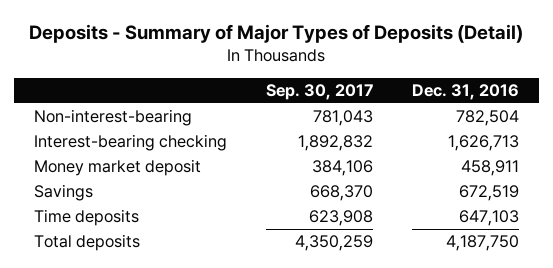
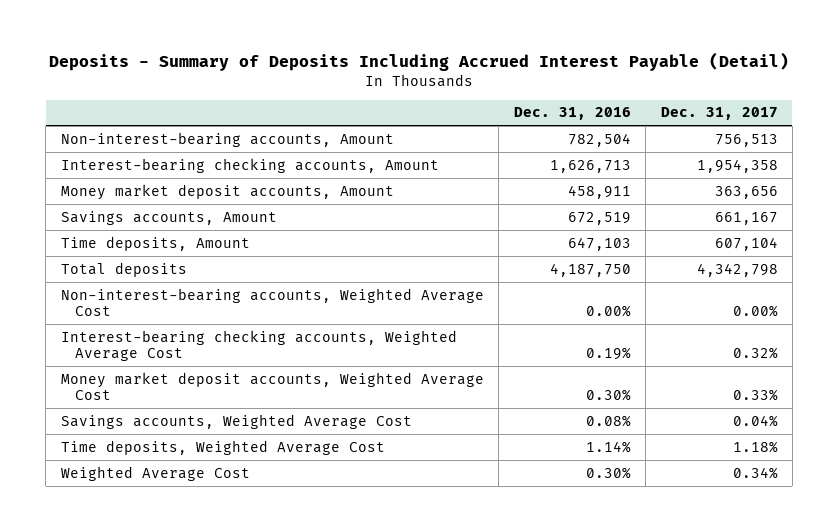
[29,24,524,44] Deposits - Summary of Major Types of Deposits (Detail) -> [49,52,790,72] Deposits - Summary of Deposits Including Accrued Interest Payable (Detail)
[265,84,373,101] Sep. 30, 2017 -> none
none -> [660,107,778,121] Dec. 31, 2017
[33,109,192,127] Non-interest-bearing -> [60,131,394,147] Non-interest-bearing accounts, Amount
[33,134,227,152] Interest-bearing checking -> [60,157,439,173] Interest-bearing checking accounts, Amount
[33,159,201,177] Money market deposit -> [60,183,394,200] Money market deposit accounts, Amount
[33,184,93,202] Savings -> [60,210,277,225] Savings accounts, Amount
[33,209,139,227] Time deposits -> [60,235,250,251] Time deposits, Amount
none -> [60,287,484,317] Non-interest-bearing accounts, Weighted Average Cost
none -> [60,329,457,362] Interest-bearing checking accounts, Weighted Average Cost
none -> [60,371,484,401] Money market deposit accounts, Weighted Average Cost
none -> [60,413,412,429] Savings accounts, Weighted Average Cost
none -> [60,439,385,455] Time deposits, Weighted Average Cost
none -> [60,465,250,481] Weighted Average Cost

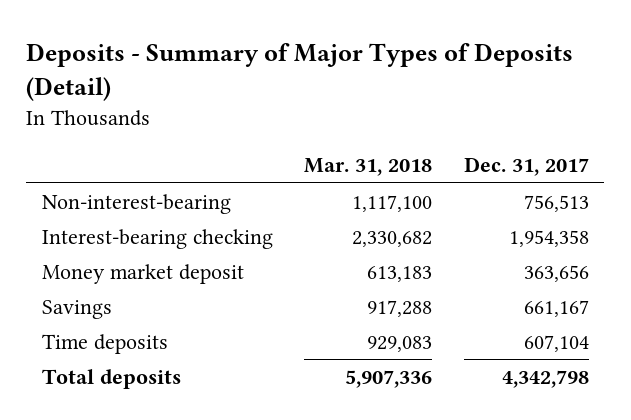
[49,52,790,72] Deposits - Summary of Deposits Including Accrued Interest Payable (Detail) -> [26,42,574,102] Deposits - Summary of Major Types of Deposits (Detail)
[513,107,631,121] Dec. 31, 2016 -> none
none -> [304,158,433,177] Mar. 31, 2018
[60,131,394,147] Non-interest-bearing accounts, Amount -> [41,193,231,214] Non-interest-bearing
[60,157,439,173] Interest-bearing checking accounts, Amount -> [41,228,273,249] Interest-bearing checking
[60,183,394,200] Money market deposit accounts, Amount -> [41,263,244,284] Money market deposit
[60,210,277,225] Savings accounts, Amount -> [41,299,112,319] Savings
[60,235,250,251] Time deposits, Amount -> [41,333,168,354] Time deposits
[60,287,484,317] Non-interest-bearing accounts, Weighted Average Cost -> none
[60,329,457,362] Interest-bearing checking accounts, Weighted Average Cost -> none
[60,371,484,401] Money market deposit accounts, Weighted Average Cost -> none
[60,413,412,429] Savings accounts, Weighted Average Cost -> none
[60,439,385,455] Time deposits, Weighted Average Cost -> none
[60,465,250,481] Weighted Average Cost -> none

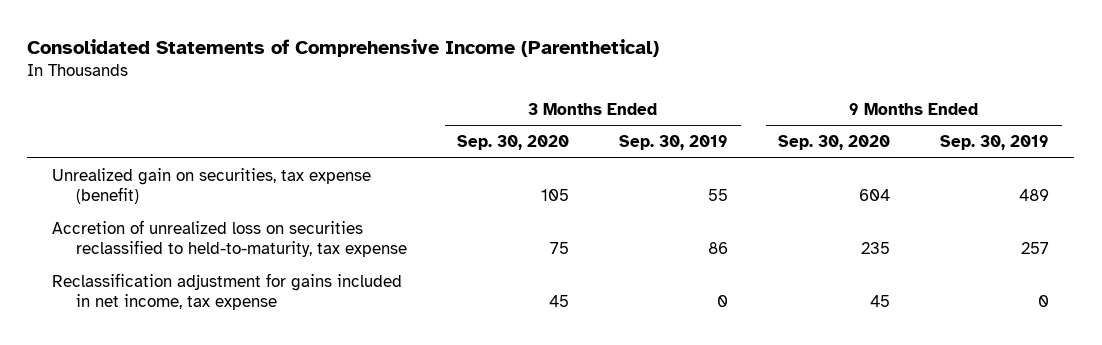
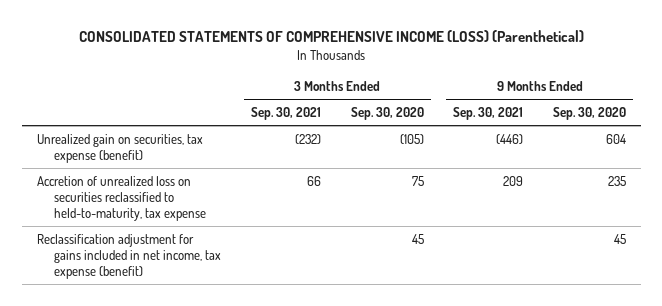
[27,38,660,57] Consolidated Statements of Comprehensive Income (Parenthetical) -> [79,30,585,43] CONSOLIDATED STATEMENTS OF COMPREHENSIVE INCOME (LOSS) (Parenthetical)
[619,135,729,151] Sep. 30, 2019 -> none
[940,135,1050,151] Sep. 30, 2019 -> none
none -> [251,106,322,120] Sep. 30, 2021
none -> [453,106,524,120] Sep. 30, 2021
[541,189,570,202] 105 -> [399,133,424,144] (105)
[52,272,403,311] Reclassification adjustment for gains included in net income, tax expense -> [36,233,222,279] Reclassification adjustment for gains included in net income, tax expense (benefit)

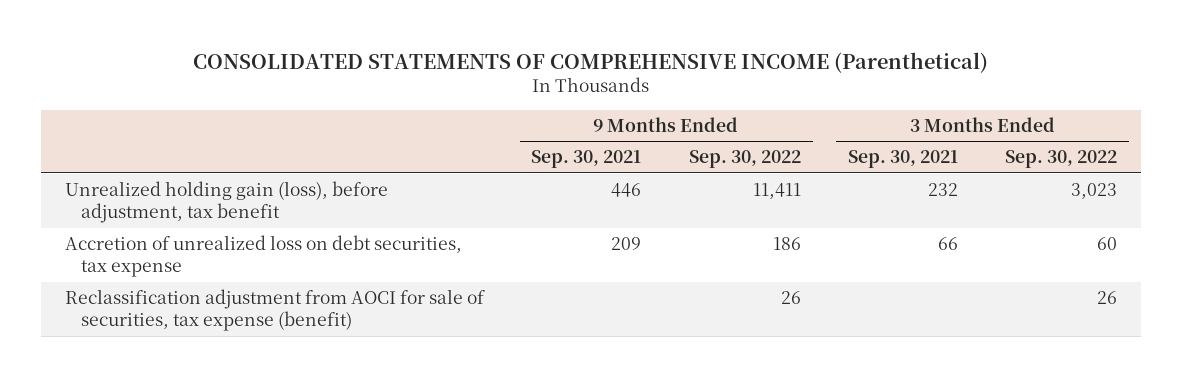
[79,30,585,43] CONSOLIDATED STATEMENTS OF COMPREHENSIVE INCOME (LOSS) (Parenthetical) -> [193,51,989,73] CONSOLIDATED STATEMENTS OF COMPREHENSIVE INCOME (Parenthetical)
[350,106,424,120] Sep. 30, 2020 -> none
[552,106,626,120] Sep. 30, 2020 -> none
none -> [688,150,801,169] Sep. 30, 2022
none -> [1005,150,1118,169] Sep. 30, 2022
[36,133,203,163] Unrealized gain on securities, tax expense (benefit) -> [65,181,389,224] Unrealized holding gain (loss), before adjustment, tax benefit
[295,133,322,144] (232) -> [927,183,958,197] 232
[496,133,524,144] (446) -> [611,183,642,198] 446
[36,175,207,221] Accretion of unrealized loss on securities reclassified to held-to-maturity, tax expense -> [65,235,463,278] Accretion of unrealized loss on debt securities, tax expense
[36,233,222,279] Reclassification adjustment for gains included in net income, tax expense (benefit) -> [65,289,486,332] Reclassification adjustment from AOCI for sale of securities, tax expense (benefit)

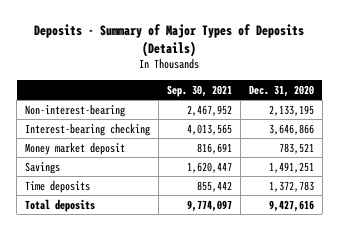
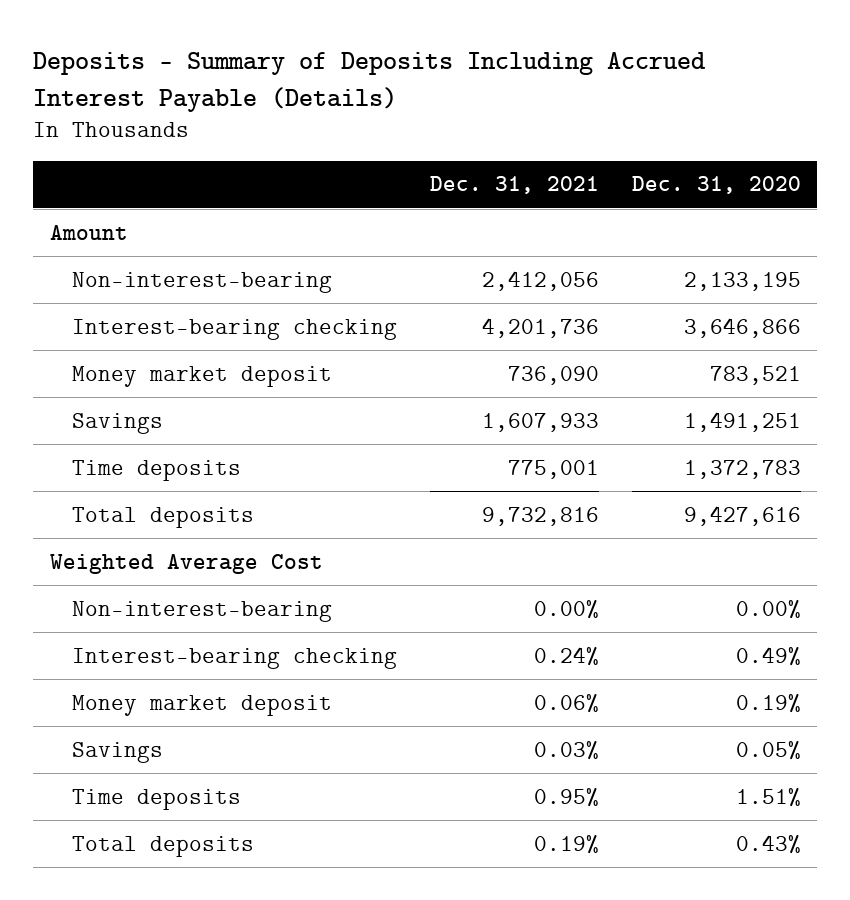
[34,23,305,57] Deposits - Summary of Major Types of Deposits (Details) -> [33,52,707,112] Deposits - Summary of Deposits Including Accrued Interest Payable (Details)
[166,84,232,97] Sep. 30, 2021 -> none
none -> [429,176,599,195] Dec. 31, 2021
none -> [49,224,128,240] Amount
none -> [49,553,323,574] Weighted Average Cost
none -> [71,600,332,622] Non-interest-bearing
none -> [71,647,397,669] Interest-bearing checking
none -> [71,694,332,716] Money market deposit
none -> [71,741,163,763] Savings
none -> [71,788,241,810] Time deposits
none -> [71,835,254,857] Total deposits

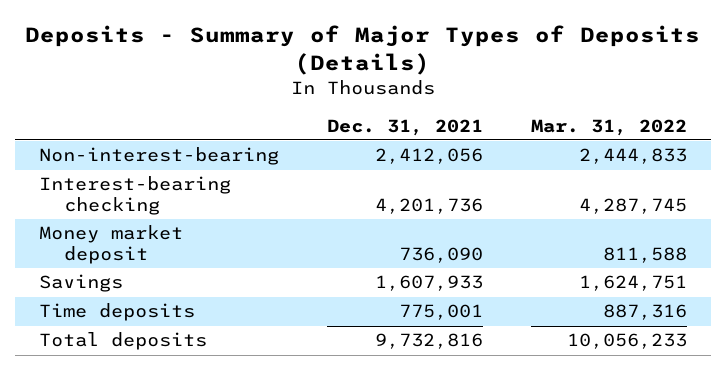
[33,52,707,112] Deposits - Summary of Deposits Including Accrued Interest Payable (Details) -> [24,25,700,75] Deposits - Summary of Major Types of Deposits (Details)
[631,176,801,195] Dec. 31, 2020 -> none
none -> [530,118,687,136] Mar. 31, 2022
[49,224,128,240] Amount -> none
[49,553,323,574] Weighted Average Cost -> none
[71,600,332,622] Non-interest-bearing -> none
[71,647,397,669] Interest-bearing checking -> none
[71,694,332,716] Money market deposit -> none
[71,741,163,763] Savings -> none
[71,788,241,810] Time deposits -> none
[71,835,254,857] Total deposits -> none

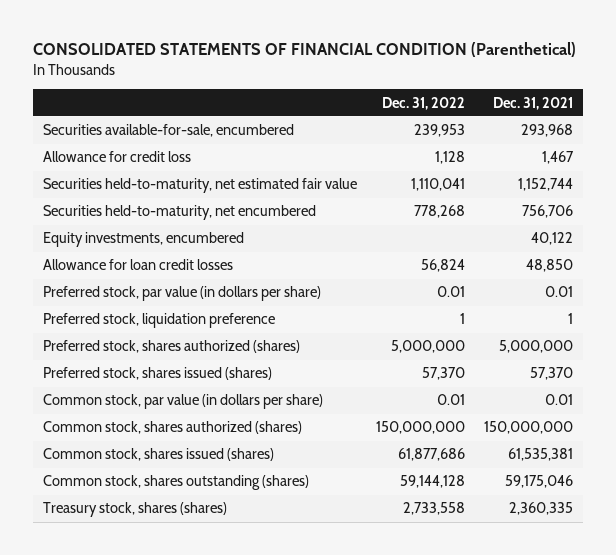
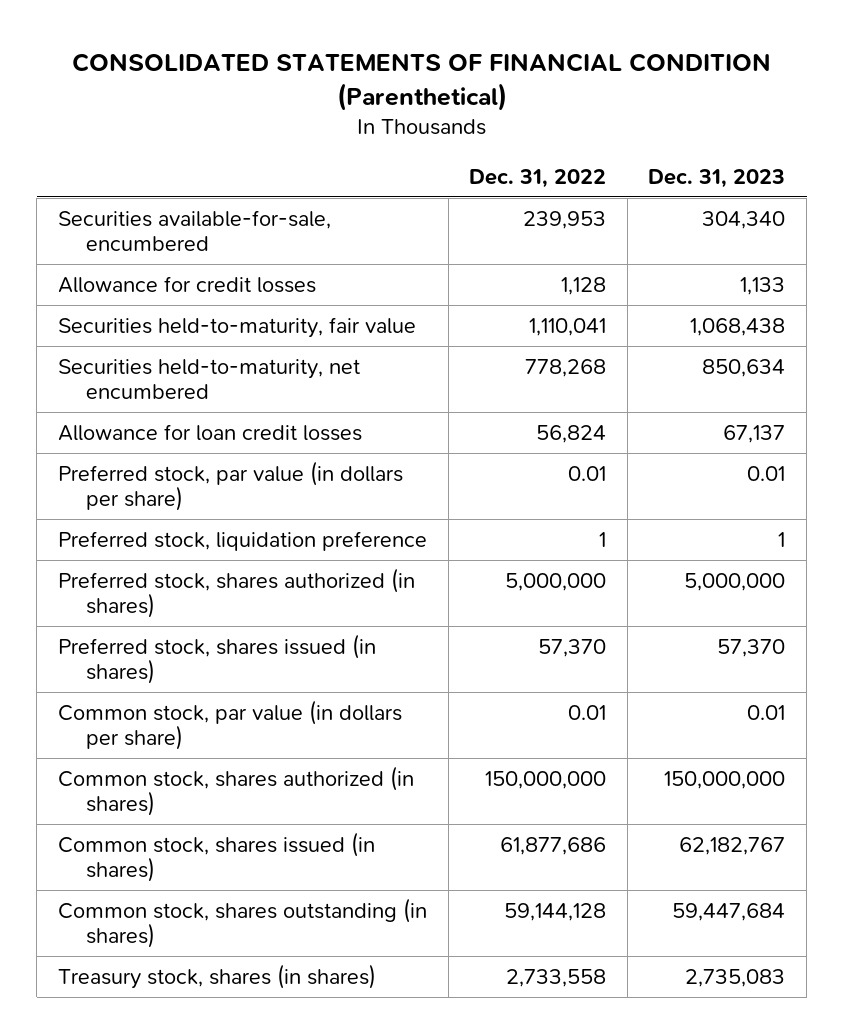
[493,96,574,110] Dec. 31, 2021 -> none
none -> [648,168,786,188] Dec. 31, 2023
[42,151,191,163] Allowance for credit loss -> [58,275,317,293] Allowance for credit losses
[42,178,357,194] Securities held-to-maturity, net estimated fair value -> [58,316,417,338] Securities held-to-maturity, fair value
[42,232,244,248] Equity investments, encumbered -> none
[42,340,300,354] Preferred stock, shares authorized (shares) -> [58,567,416,619] Preferred stock, shares authorized (in shares)
[42,367,272,381] Preferred stock, shares issued (shares) -> [58,633,377,685] Preferred stock, shares issued (in shares)
[42,421,302,435] Common stock, shares authorized (shares) -> [58,765,415,817] Common stock, shares authorized (in shares)
[42,448,274,462] Common stock, shares issued (shares) -> [58,831,376,883] Common stock, shares issued (in shares)
[42,475,309,491] Common stock, shares outstanding (shares) -> [58,897,428,949] Common stock, shares outstanding (in shares)
[42,502,227,518] Treasury stock, shares (shares) -> [58,963,377,989] Treasury stock, shares (in shares)

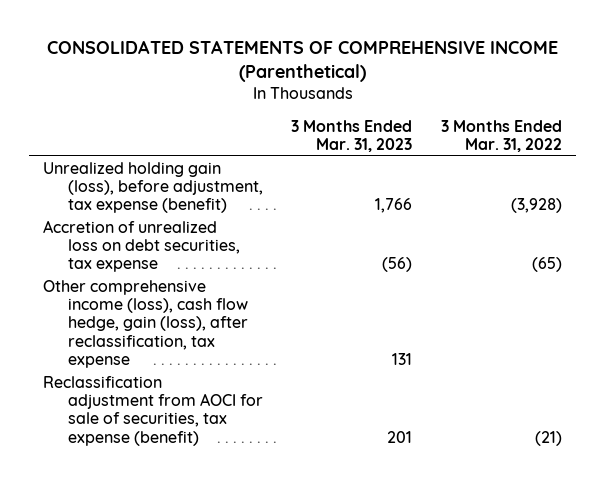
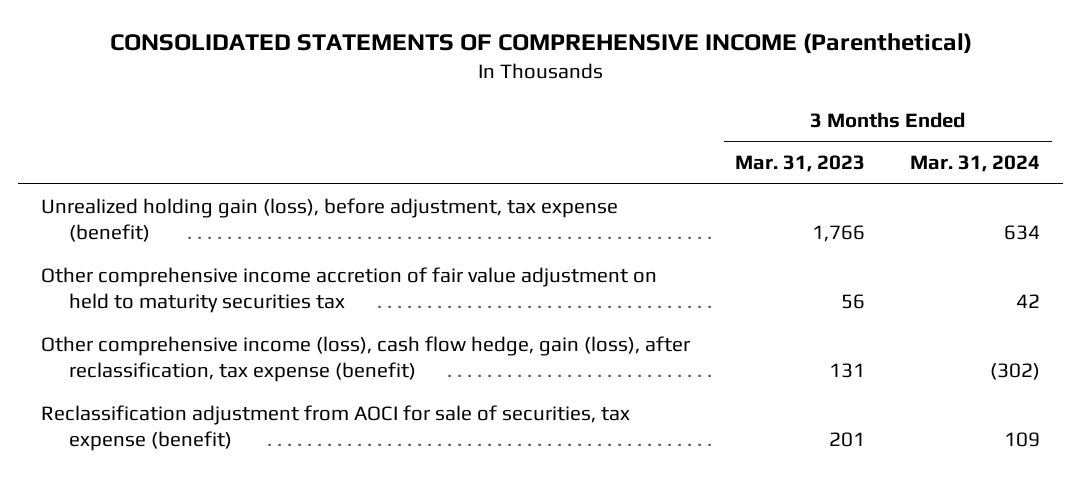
[440,120,562,153] 3 Months Ended Mar. 31, 2022 -> none
none -> [910,155,1041,173] Mar. 31, 2024
[43,219,241,273] Accretion of unrealized loss on debt securities, tax expense -> [40,266,657,314] Other comprehensive income accretion of fair value adjustment on held to maturity securities tax
[382,257,413,273] (56) -> [841,294,866,310] 56
[43,279,249,368] Other comprehensive income (loss), cash flow hedge, gain (loss), after reclassification, tax expense -> [40,335,690,383] Other comprehensive income (loss), cash flow hedge, gain (loss), after reclassification, tax expense (benefit)

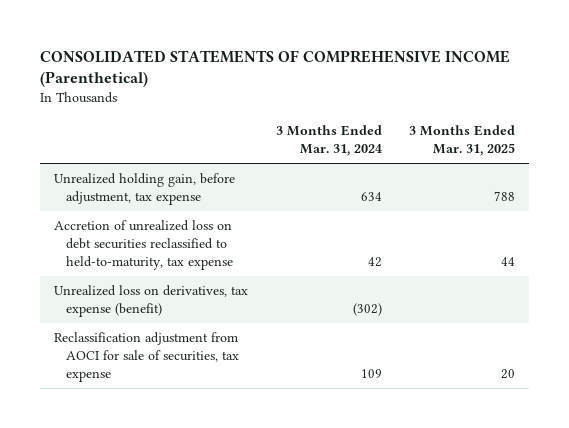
[735,155,866,173] Mar. 31, 2023 -> none
none -> [409,125,516,157] 3 Months Ended Mar. 31, 2025
[40,197,618,243] Unrealized holding gain (loss), before adjustment, tax expense (benefit) -> [53,172,235,205] Unrealized holding gain, before adjustment, tax expense
[40,266,657,314] Other comprehensive income accretion of fair value adjustment on held to maturity securities tax -> [53,219,234,270] Accretion of unrealized loss on debt securities reclassified to held-to-maturity, tax expense
[40,335,690,383] Other comprehensive income (loss), cash flow hedge, gain (loss), after reclassification, tax expense (benefit) -> [53,284,248,317] Unrealized loss on derivatives, tax expense (benefit)
[40,404,630,452] Reclassification adjustment from AOCI for sale of securities, tax expense (benefit) -> [53,331,240,382] Reclassification adjustment from AOCI for sale of securities, tax expense

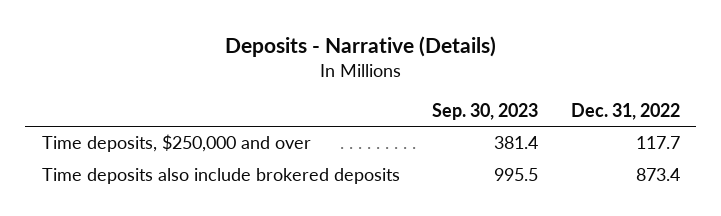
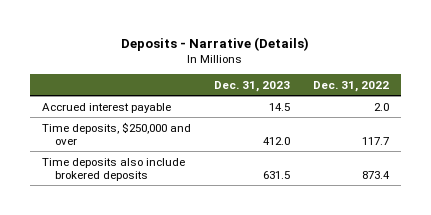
[432,102,539,120] Sep. 30, 2023 -> none
none -> [213,80,290,92] Dec. 31, 2023
none -> [41,102,171,113] Accrued interest payable

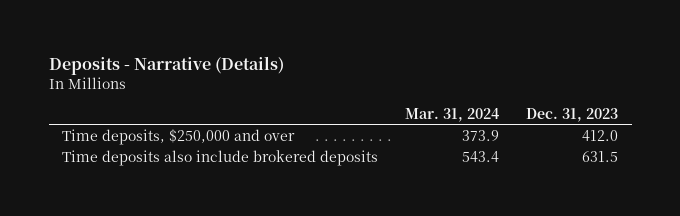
[312,80,389,92] Dec. 31, 2022 -> none
none -> [405,107,500,122] Mar. 31, 2024
[41,102,171,113] Accrued interest payable -> none

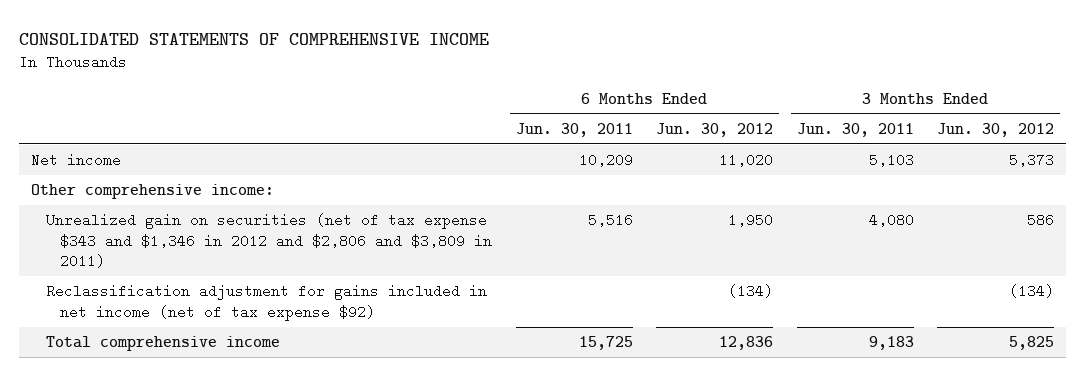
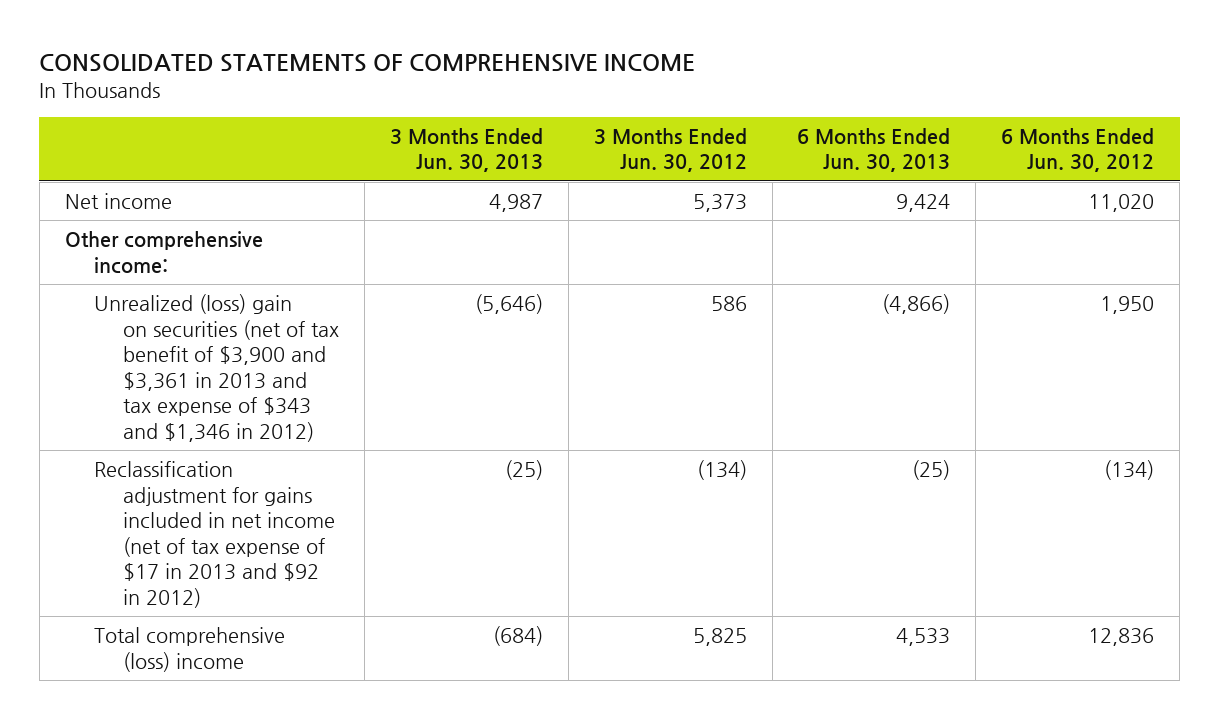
[515,122,633,137] Jun. 30, 2011 -> none
[796,122,914,137] Jun. 30, 2011 -> none
none -> [389,127,543,173] 3 Months Ended Jun. 30, 2013
none -> [797,127,951,173] 6 Months Ended Jun. 30, 2013
[45,213,493,269] Unrealized gain on securities (net of tax expense $343 and $1,346 in 2012 and $2,806 and $3,809 in 2011) -> [93,294,339,442] Unrealized (loss) gain on securities (net of tax benefit of $3,900 and $3,361 in 2013 and tax expense of $343 and $1,346 in 2012)
[45,284,487,321] Reclassification adjustment for gains included in net income (net of tax expense $92) -> [93,461,335,608] Reclassification adjustment for gains included in net income (net of tax expense of $17 in 2013 and $92 in 2012)
[45,336,280,352] Total comprehensive income -> [93,627,285,672] Total comprehensive (loss) income

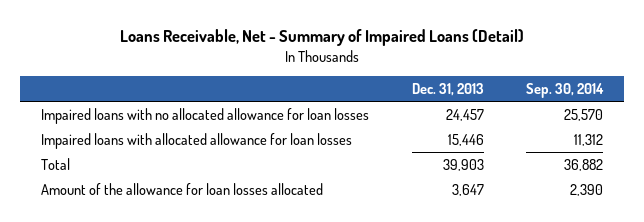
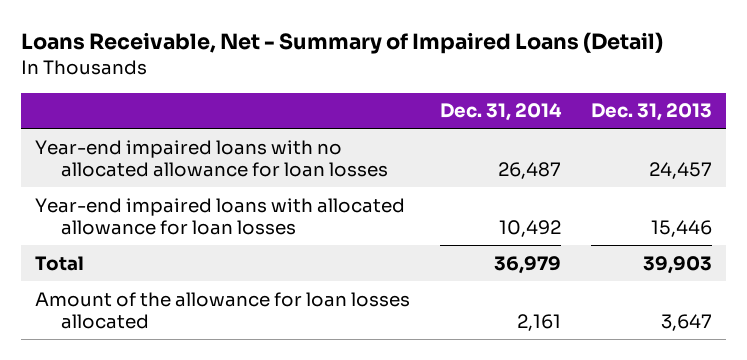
[525,83,604,99] Sep. 30, 2014 -> none
none -> [439,103,562,122] Dec. 31, 2014
[41,107,370,124] Impaired loans with no allocated allowance for loan losses -> [35,139,389,177] Year-end impaired loans with no allocated allowance for loan losses
[41,132,353,149] Impaired loans with allocated allowance for loan losses -> [35,197,406,235] Year-end impaired loans with allocated allowance for loan losses

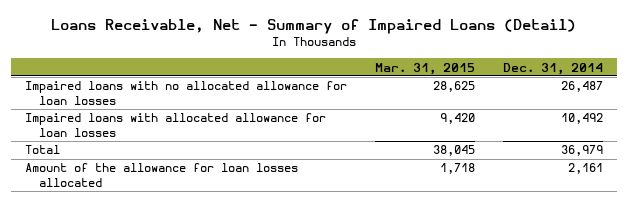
[590,103,712,122] Dec. 31, 2013 -> none
none -> [375,62,476,75] Mar. 31, 2015
[35,139,389,177] Year-end impaired loans with no allocated allowance for loan losses -> [24,81,347,105] Impaired loans with no allocated allowance for loan losses
[35,197,406,235] Year-end impaired loans with allocated allowance for loan losses -> [24,113,326,137] Impaired loans with allocated allowance for loan losses

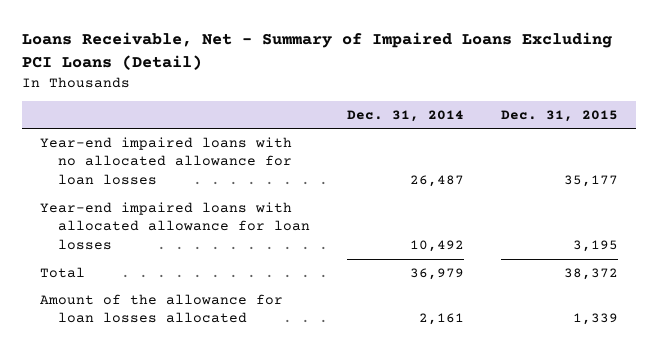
[51,18,577,34] Loans Receivable, Net - Summary of Impaired Loans (Detail) -> [21,32,612,71] Loans Receivable, Net - Summary of Impaired Loans Excluding PCI Loans (Detail)
[375,62,476,75] Mar. 31, 2015 -> none
none -> [500,110,618,123] Dec. 31, 2015
[24,81,347,105] Impaired loans with no allocated allowance for loan losses -> [40,136,293,186] Year-end impaired loans with no allocated allowance for loan losses
[24,113,326,137] Impaired loans with allocated allowance for loan losses -> [40,201,310,251] Year-end impaired loans with allocated allowance for loan losses

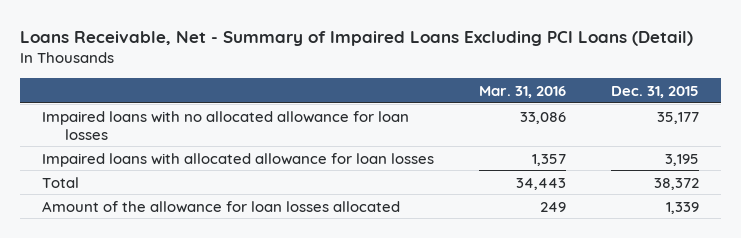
[346,110,464,123] Dec. 31, 2014 -> none
none -> [479,85,567,98] Mar. 31, 2016
[40,136,293,186] Year-end impaired loans with no allocated allowance for loan losses -> [42,110,410,140] Impaired loans with no allocated allowance for loan losses
[40,201,310,251] Year-end impaired loans with allocated allowance for loan losses -> [42,152,435,167] Impaired loans with allocated allowance for loan losses

